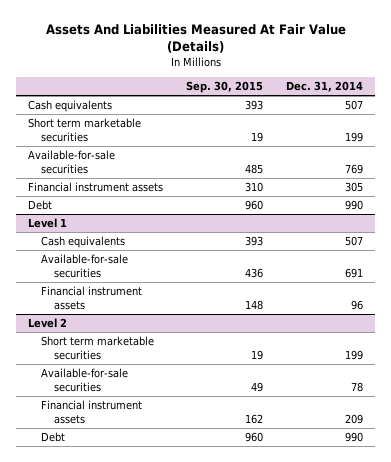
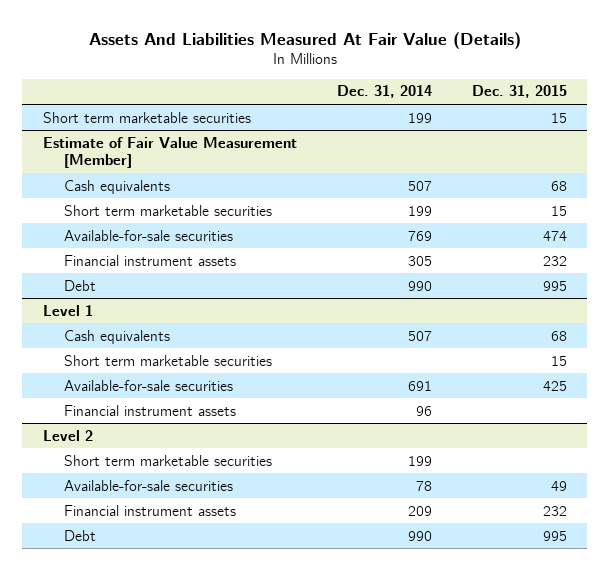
[186,81,264,94] Sep. 30, 2015 -> none
none -> [471,85,567,99] Dec. 31, 2015
none -> [42,111,251,123] Short term marketable securities
none -> [42,136,297,168] Estimate of Fair Value Measurement [Member]
none -> [63,354,272,366] Short term marketable securities

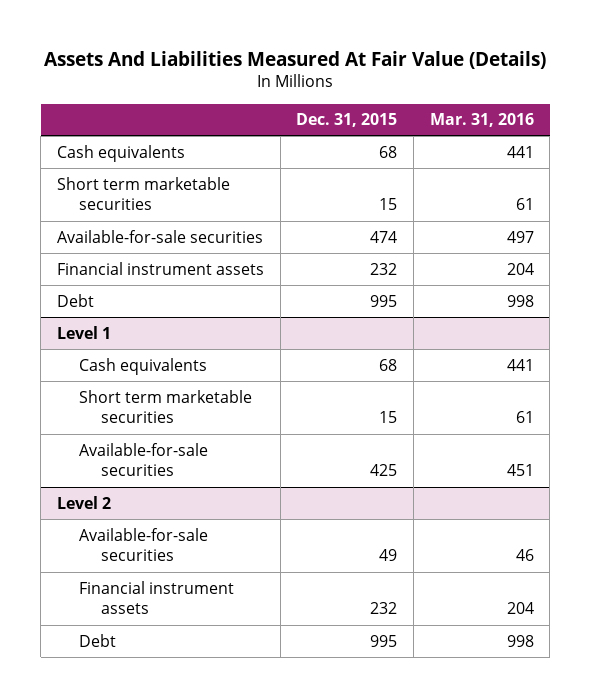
[336,85,432,99] Dec. 31, 2014 -> none
none -> [429,113,534,128] Mar. 31, 2016
[42,111,251,123] Short term marketable securities -> none
[42,136,297,168] Estimate of Fair Value Measurement [Member] -> none
[63,404,236,416] Financial instrument assets -> none
[63,454,272,466] Short term marketable securities -> none

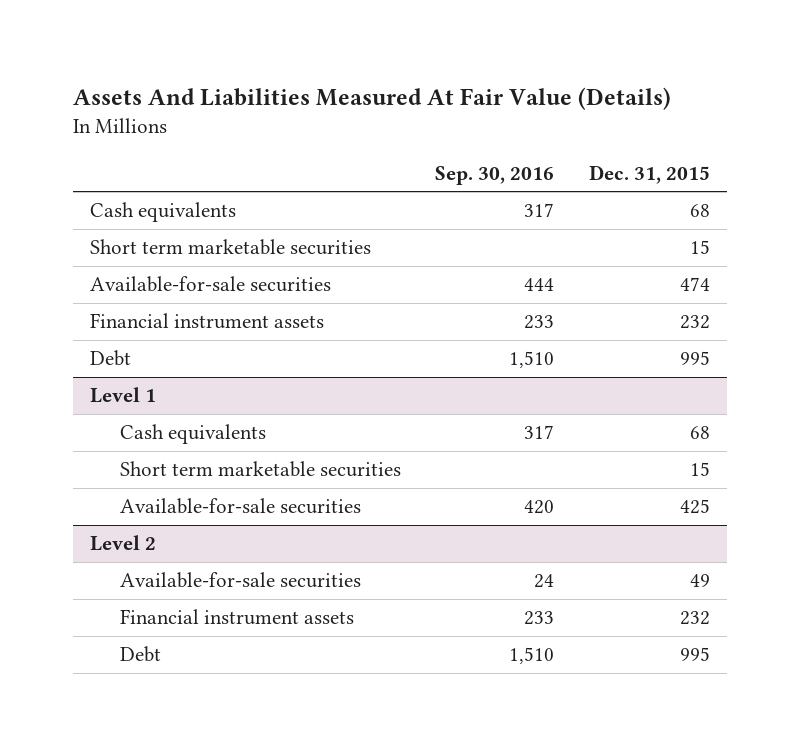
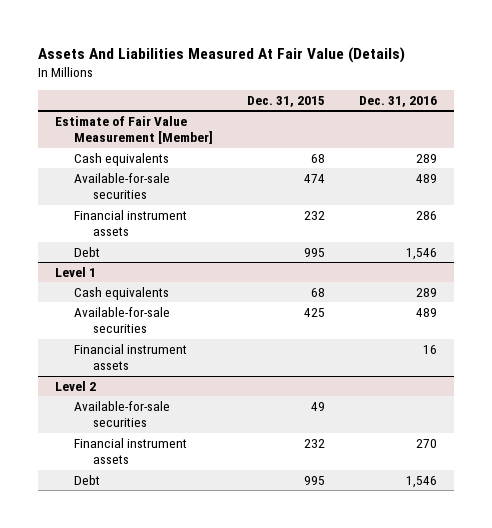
[435,165,555,185] Sep. 30, 2016 -> none
none -> [358,95,437,107] Dec. 31, 2016
none -> [55,115,213,145] Estimate of Fair Value Measurement [Member]
[90,239,372,256] Short term marketable securities -> none
[119,461,401,478] Short term marketable securities -> none
none -> [73,343,187,371] Financial instrument assets

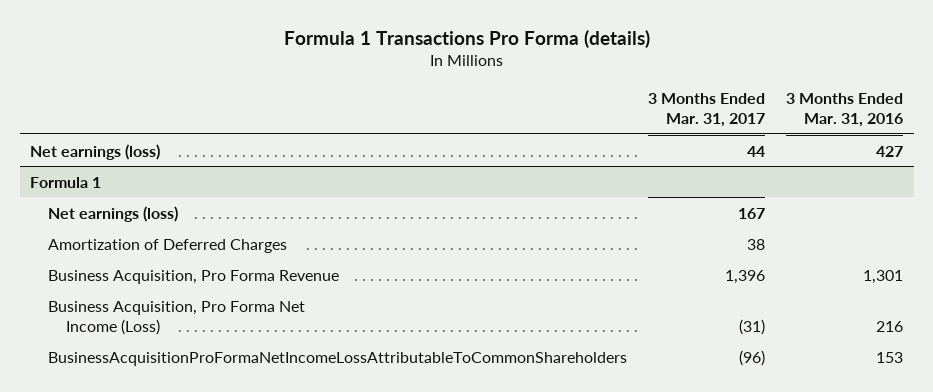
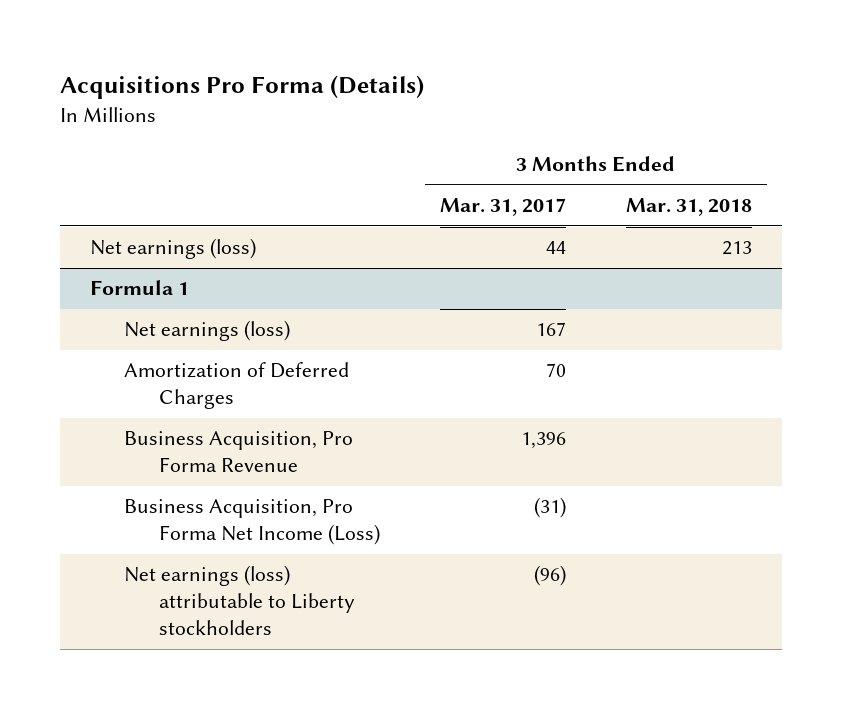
[283,29,650,48] Formula 1 Transactions Pro Forma (details) -> [59,75,424,100] Acquisitions Pro Forma (Details)
[786,92,904,127] 3 Months Ended Mar. 31, 2016 -> none
none -> [625,198,752,217] Mar. 31, 2018
[747,238,766,250] 38 -> [545,363,566,378] 70
[48,351,628,366] BusinessAcquisitionProFormaNetIncomeLossAttributableToCommonShareholders -> [124,565,355,636] Net earnings (loss) attributable to Liberty stockholders

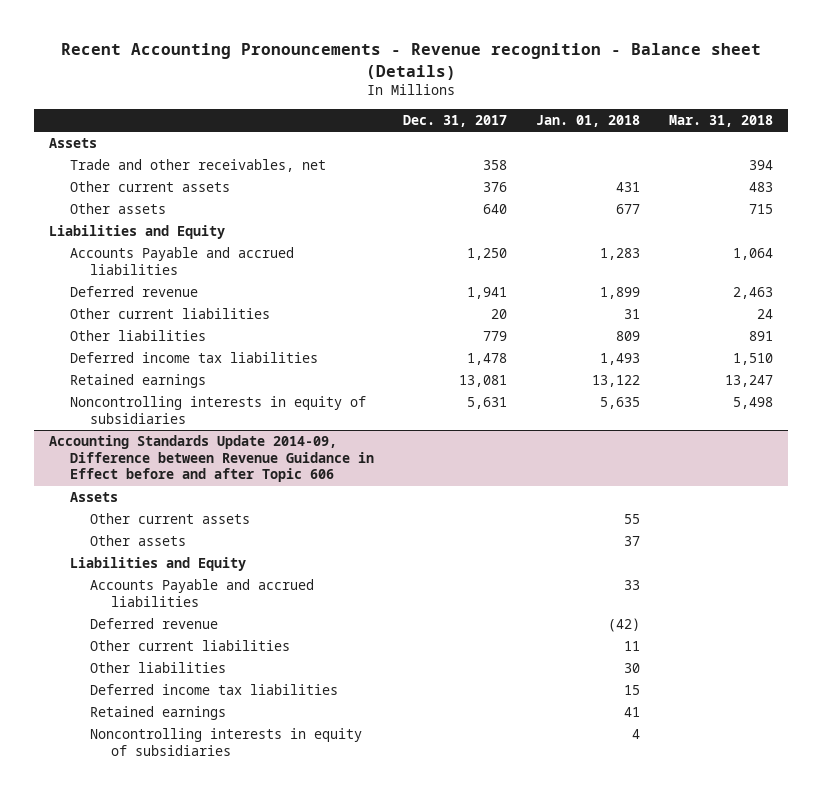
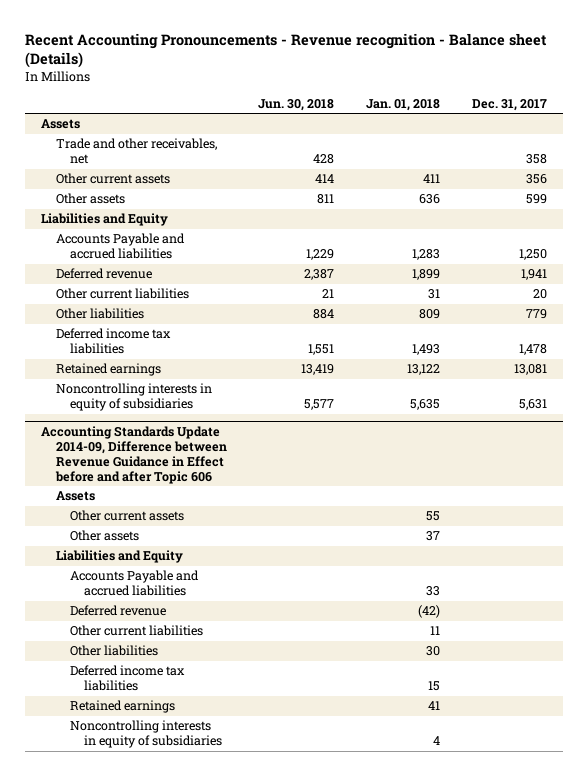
[669,115,774,128] Mar. 31, 2018 -> none
none -> [258,99,335,112] Jun. 30, 2018
[482,182,507,193] 376 -> [526,174,548,185] 356
[615,182,640,193] 431 -> [423,174,441,184] 411
[482,204,507,215] 640 -> [526,194,548,205] 599
[615,204,640,215] 677 -> [419,194,441,205] 636

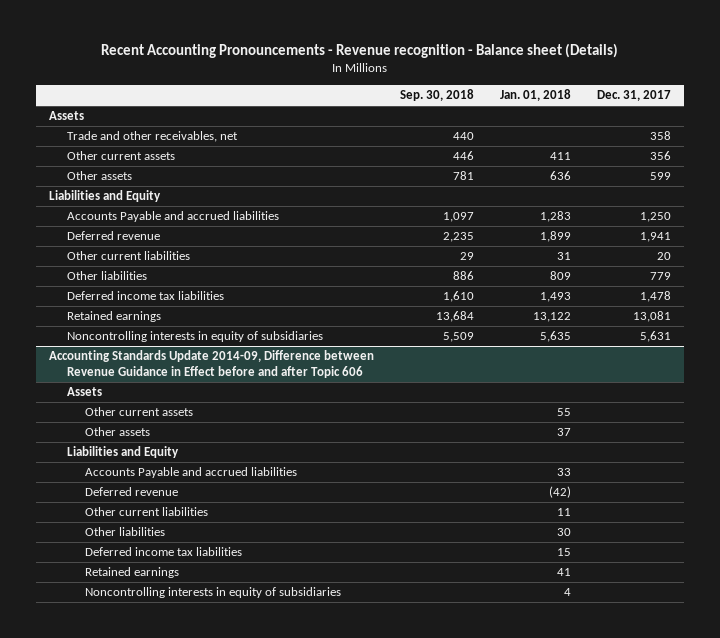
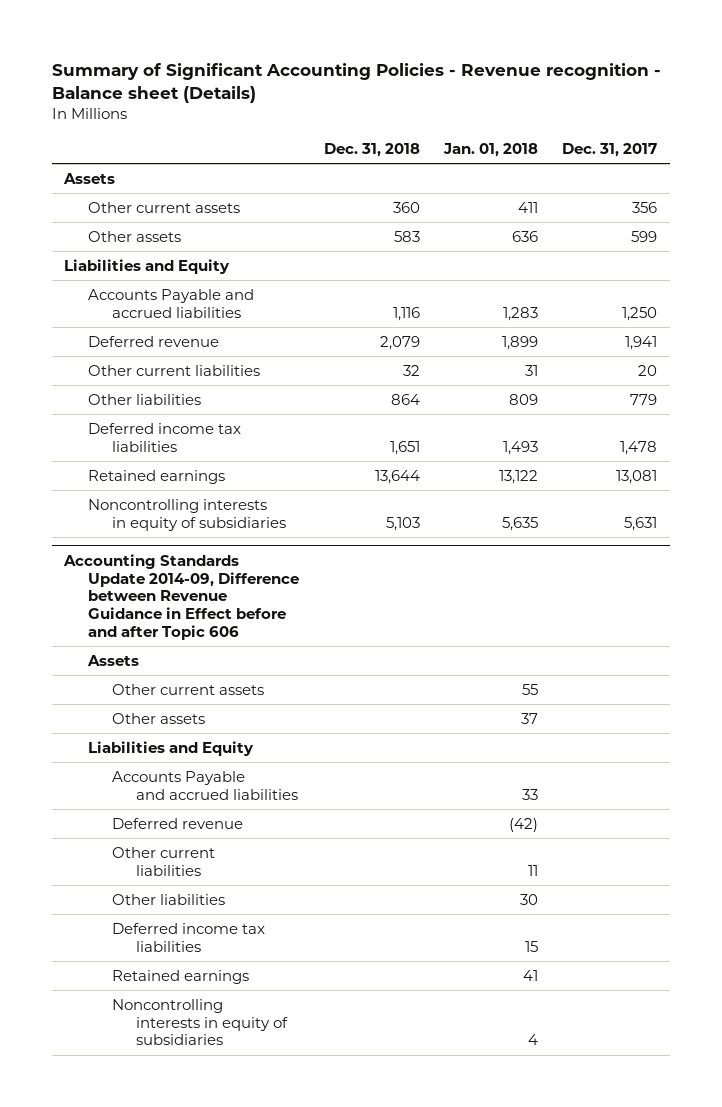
[100,43,618,59] Recent Accounting Pronouncements - Revenue recognition - Balance sheet (Details) -> [52,62,662,103] Summary of Significant Accounting Policies - Revenue recognition - Balance sheet (Details)
[399,89,474,102] Sep. 30, 2018 -> none
none -> [323,142,420,157] Dec. 31, 2018
[66,131,238,143] Trade and other receivables, net -> none

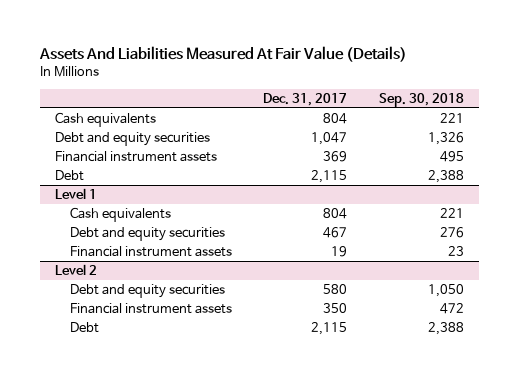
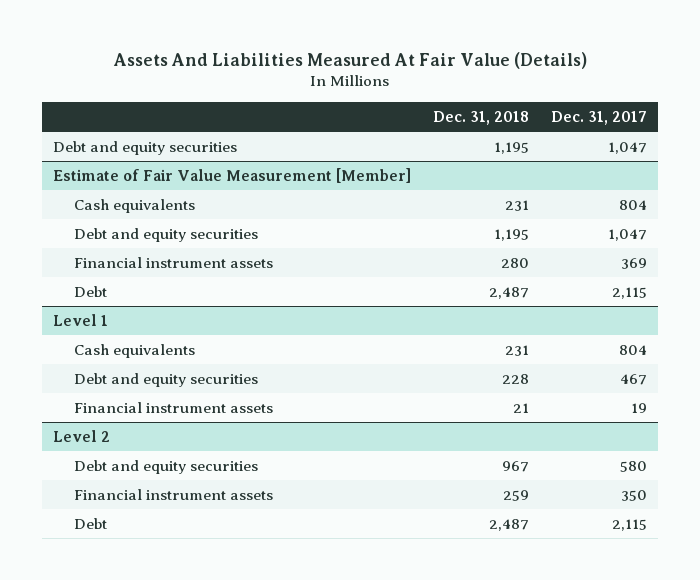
[378,92,464,107] Sep. 30, 2018 -> none
none -> [432,110,529,125] Dec. 31, 2018
none -> [52,141,237,156] Debt and equity securities
none -> [52,168,411,184] Estimate of Fair Value Measurement [Member]

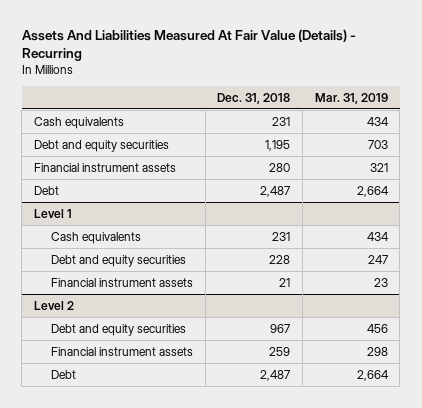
[112,51,587,69] Assets And Liabilities Measured At Fair Value (Details) -> [21,29,356,62] Assets And Liabilities Measured At Fair Value (Details) - Recurring
[550,110,647,125] Dec. 31, 2017 -> none
none -> [314,92,388,104] Mar. 31, 2019
[52,141,237,156] Debt and equity securities -> none
[52,168,411,184] Estimate of Fair Value Measurement [Member] -> none

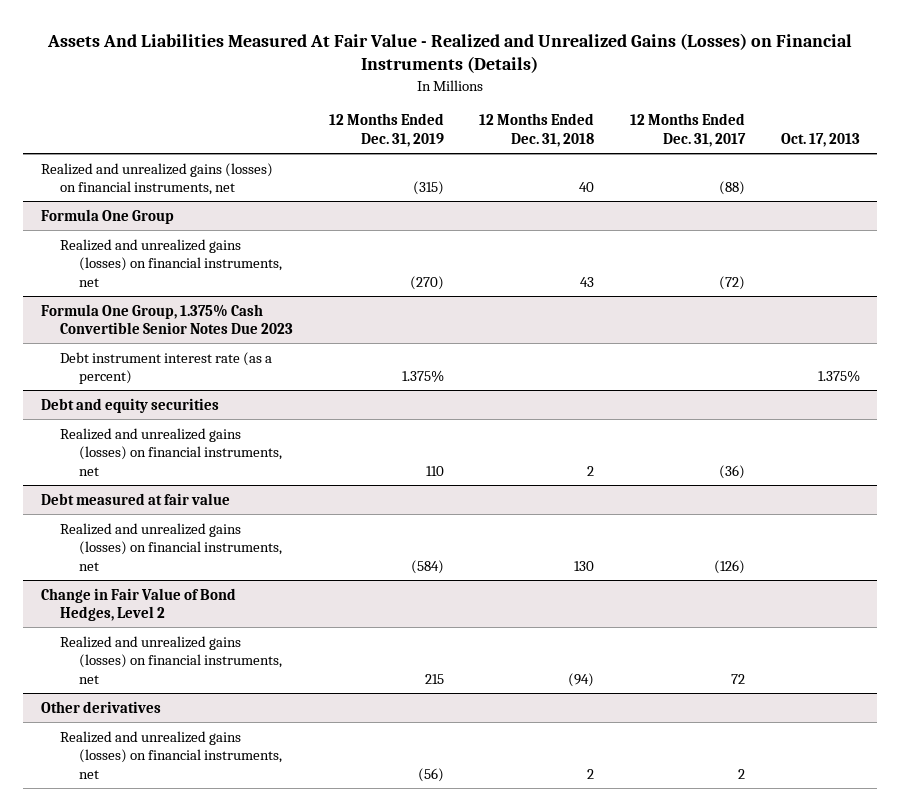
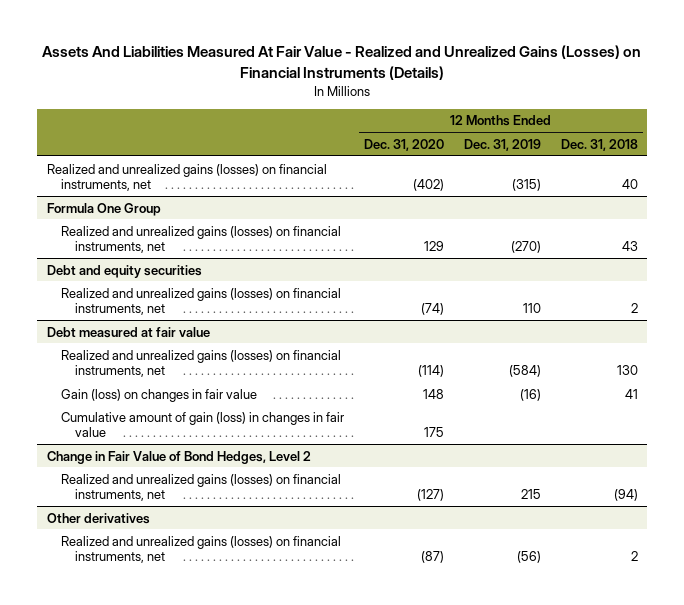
[629,113,746,147] 12 Months Ended Dec. 31, 2017 -> none
[780,132,860,147] Oct. 17, 2013 -> none
none -> [363,138,444,151] Dec. 31, 2020
[40,303,294,335] Formula One Group, 1.375% Cash Convertible Senior Notes Due 2023 -> none
[60,351,273,385] Debt instrument interest rate (as a percent) -> none
none -> [61,388,258,402] Gain (loss) on changes in fair value
none -> [61,411,345,437] Cumulative amount of gain (loss) in changes in fair value

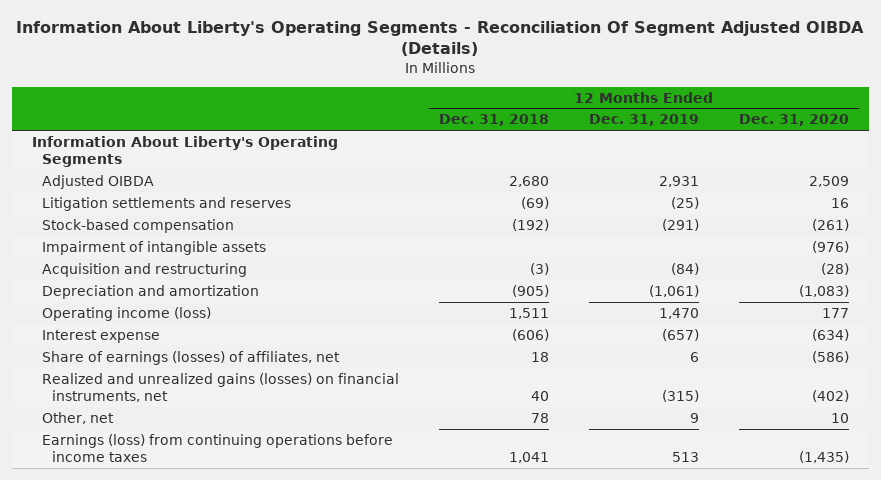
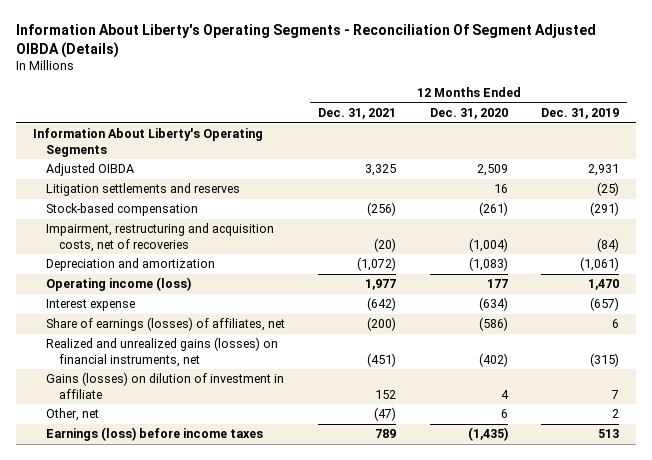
[438,114,549,127] Dec. 31, 2018 -> none
none -> [318,108,397,120] Dec. 31, 2021
[41,240,266,255] Impairment of intangible assets -> none
[41,262,247,277] Acquisition and restructuring -> none
none -> [45,223,274,252] Impairment, restructuring and acquisition costs, net of recoveries
none -> [45,372,284,399] Gains (losses) on dilution of investment in affiliate
[690,412,700,423] 9 -> [612,409,620,419] 2
[831,412,850,423] 10 -> [500,409,508,419] 6
[41,433,393,463] Earnings (loss) from continuing operations before income taxes -> [45,427,263,442] Earnings (loss) before income taxes

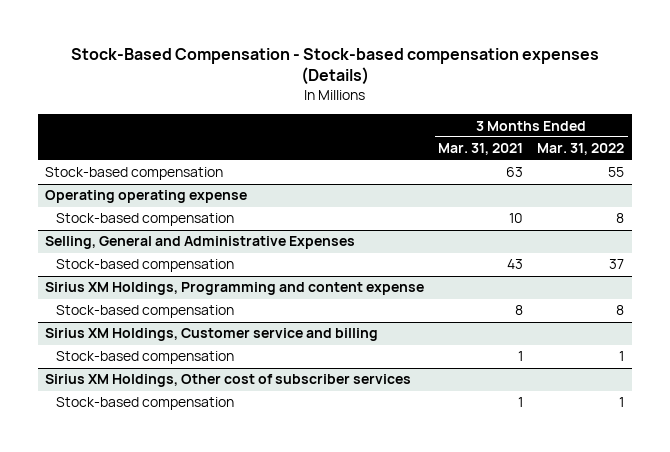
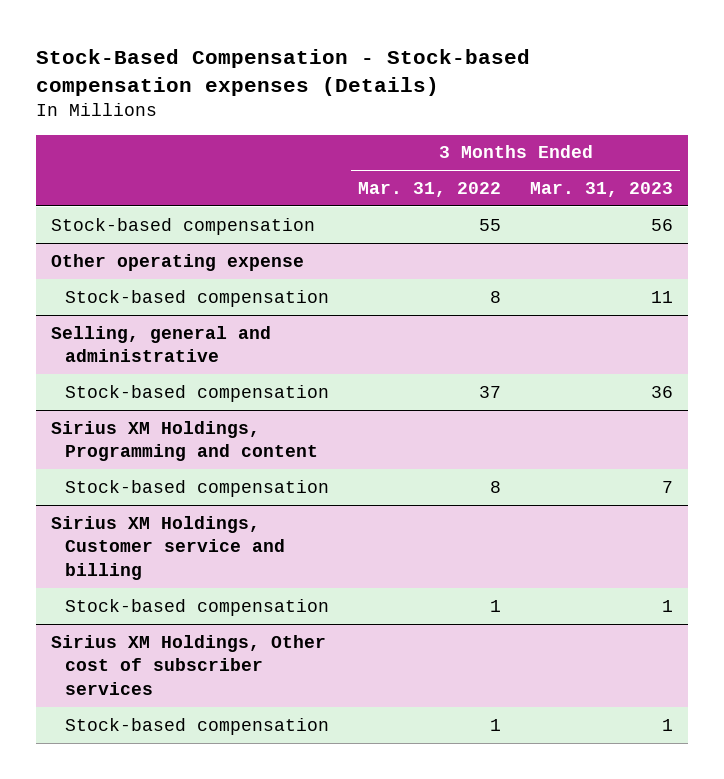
[438,143,524,156] Mar. 31, 2021 -> none
none -> [530,181,674,197] Mar. 31, 2023
[45,190,248,204] Operating operating expense -> [50,253,304,271] Other operating expense
[45,236,356,250] Selling, General and Administrative Expenses -> [50,325,271,363] Selling, general and administrative
[45,282,425,296] Sirius XM Holdings, Programming and content expense -> [50,420,319,462] Sirius XM Holdings, Programming and content

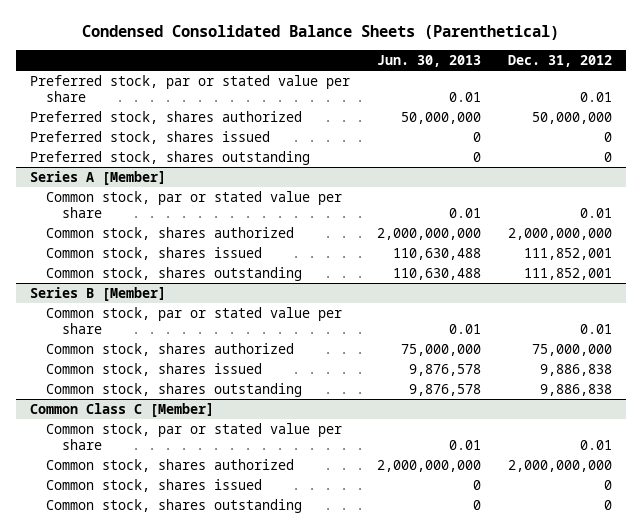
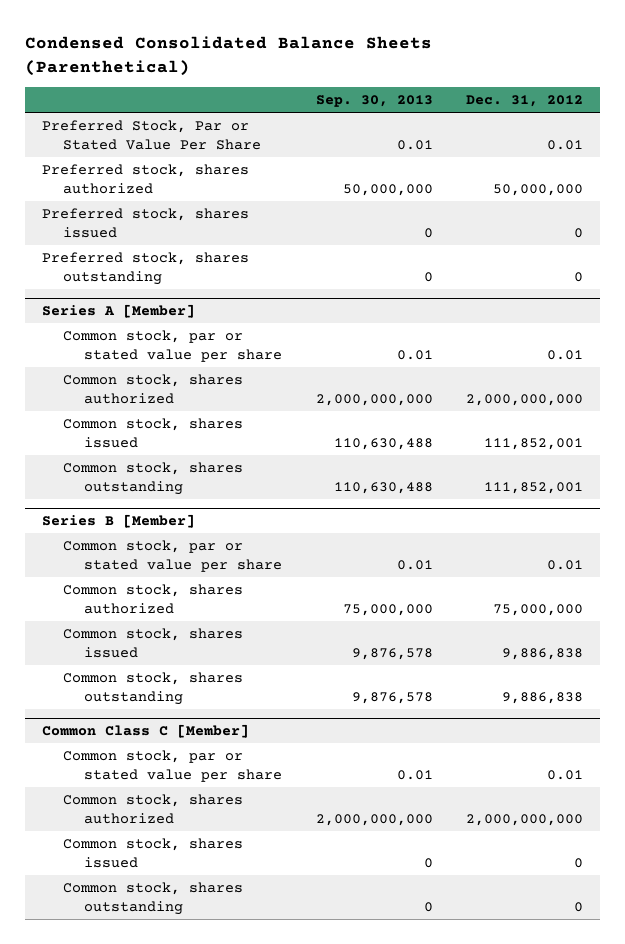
[377,54,482,67] Jun. 30, 2013 -> none
none -> [315,94,433,107] Sep. 30, 2013
[30,74,351,103] Preferred stock, par or stated value per share -> [41,119,261,150] Preferred Stock, Par or Stated Value Per Share

